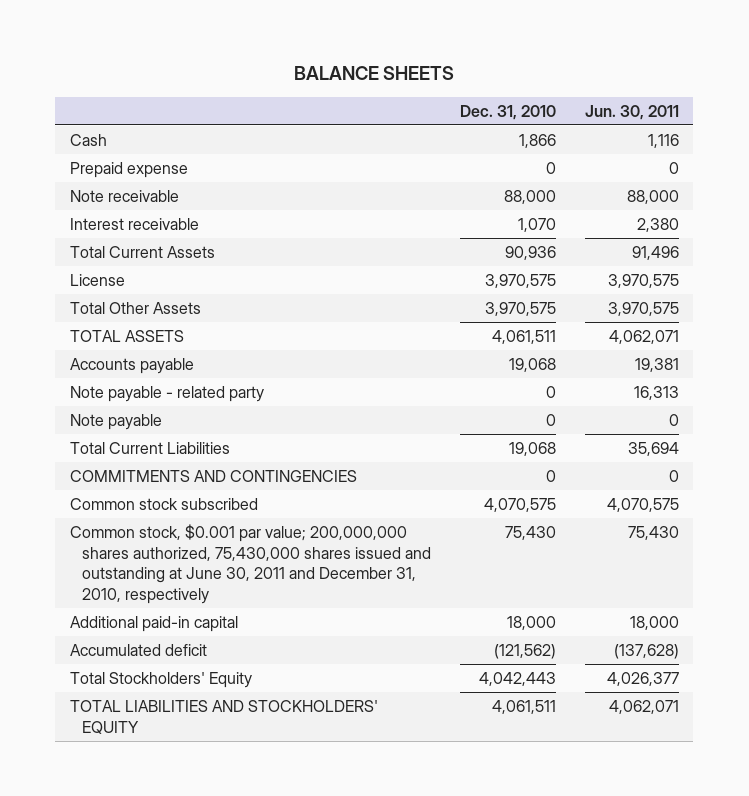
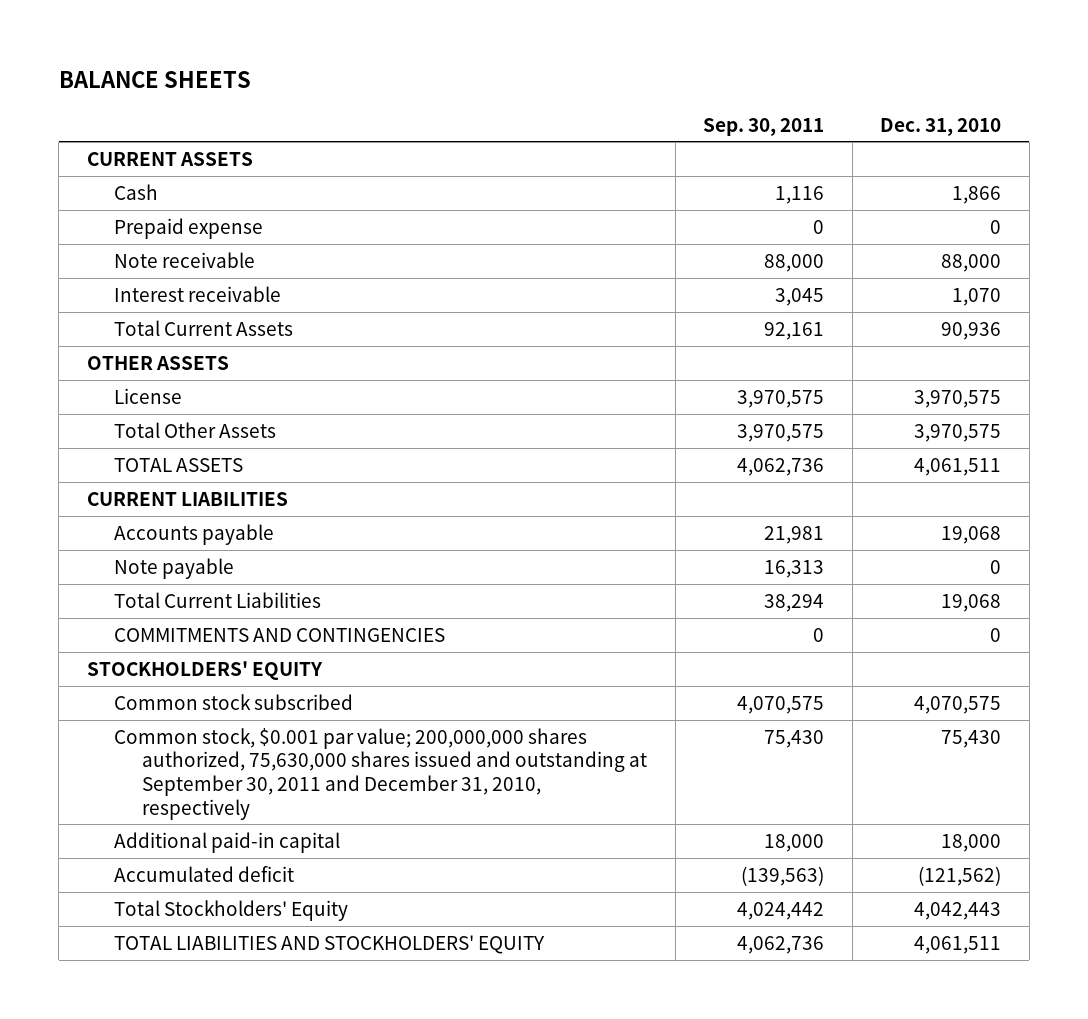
[584,104,679,120] Jun. 30, 2011 -> none
none -> [703,117,825,136] Sep. 30, 2011
none -> [86,151,253,166] CURRENT ASSETS
none -> [86,355,229,370] OTHER ASSETS
none -> [86,491,288,506] CURRENT LIABILITIES
[69,386,264,403] Note payable - related party -> none
none -> [86,660,323,680] STOCKHOLDERS' EQUITY
[69,524,431,604] Common stock, $0.001 par value; 200,000,000 shares authorized, 75,430,000 shares issued and outstanding at June 30, 2011 and December 31, 2010, respectively -> [114,727,648,820] Common stock, $0.001 par value; 200,000,000 shares authorized, 75,630,000 shares issued and outstanding at September 30, 2011 and December 31, 2010, respectively

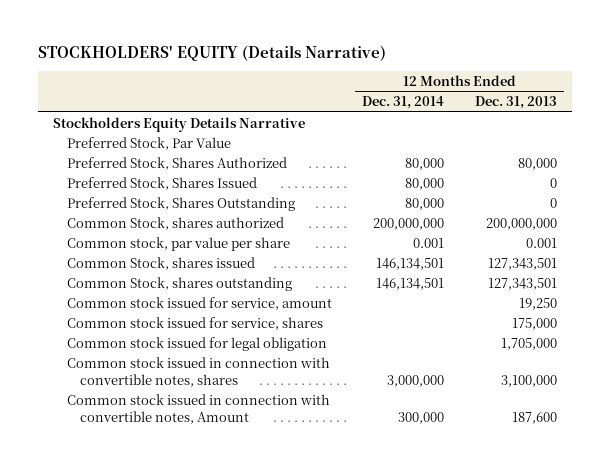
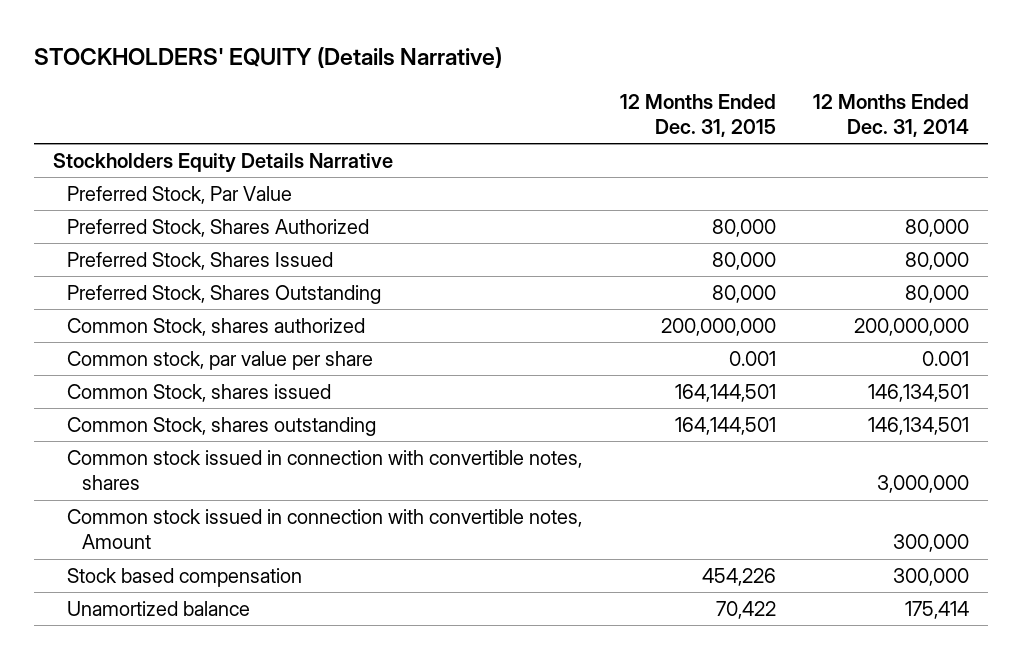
[474,96,557,110] Dec. 31, 2013 -> none
none -> [619,93,776,137] 12 Months Ended Dec. 31, 2015
[66,296,332,310] Common stock issued for service, amount -> none
[66,316,323,330] Common stock issued for service, shares -> none
[66,336,327,351] Common stock issued for legal obligation -> none
none -> [67,567,303,587] Stock based compensation
none -> [67,600,251,616] Unamortized balance

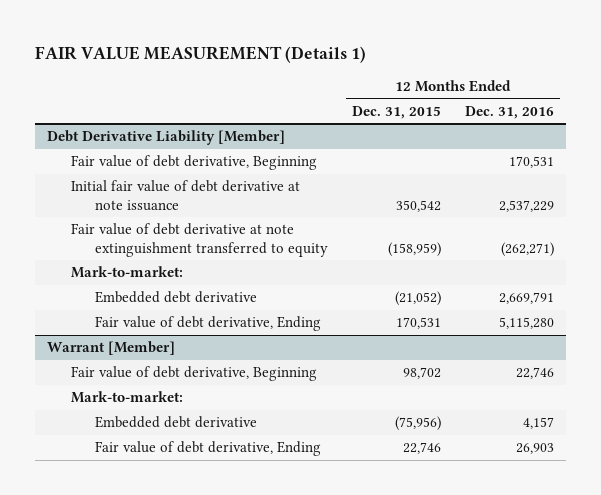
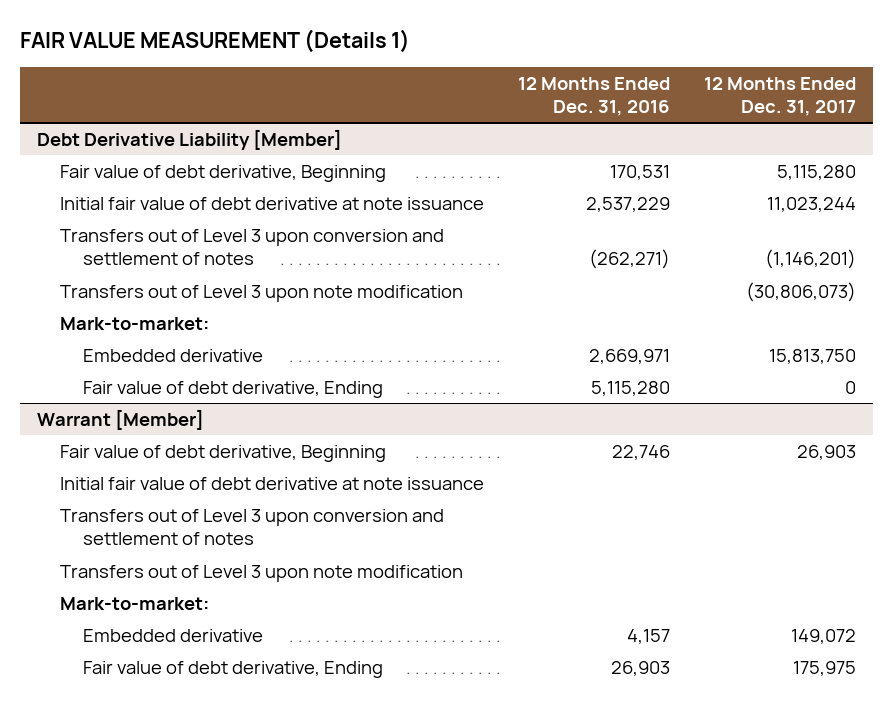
[351,105,441,119] Dec. 31, 2015 -> none
none -> [703,76,856,117] 12 Months Ended Dec. 31, 2017
[71,223,329,257] Fair value of debt derivative at note extinguishment transferred to equity -> [59,228,444,266] Transfers out of Level 3 upon conversion and settlement of notes
none -> [59,284,463,302] Transfers out of Level 3 upon note modification
[95,291,258,304] Embedded debt derivative -> [83,348,264,362] Embedded derivative
[498,292,554,305] 2,669,791 -> [588,348,670,364] 2,669,971
none -> [59,476,484,490] Initial fair value of debt derivative at note issuance
none -> [59,508,444,546] Transfers out of Level 3 upon conversion and settlement of notes
none -> [59,564,463,582] Transfers out of Level 3 upon note modification
[95,416,258,429] Embedded debt derivative -> [83,628,264,642] Embedded derivative

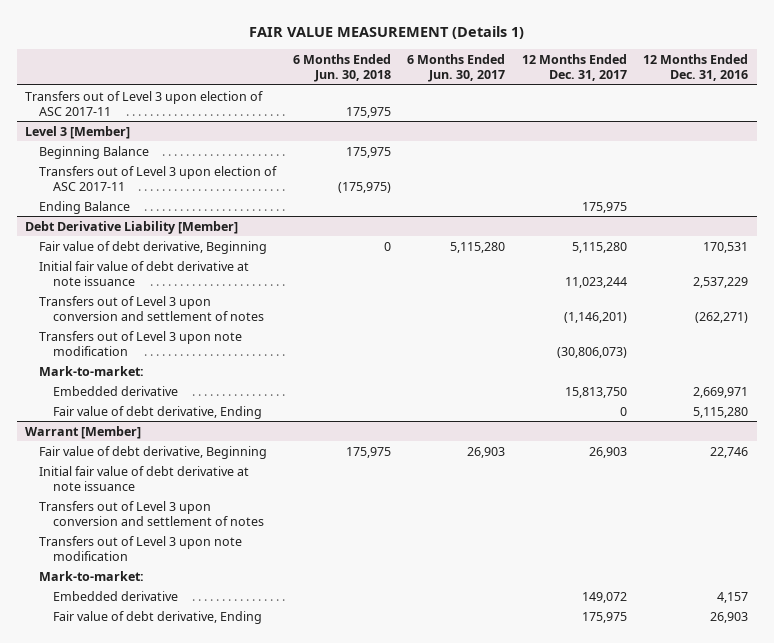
none -> [292,54,391,83] 6 Months Ended Jun. 30, 2018
none -> [407,54,506,83] 6 Months Ended Jun. 30, 2017
none -> [25,90,264,116] Transfers out of Level 3 upon election of ASC 2017-11
none -> [25,125,131,139] Level 3 [Member]
none -> [39,145,150,159] Beginning Balance
none -> [39,165,278,191] Transfers out of Level 3 upon election of ASC 2017-11
none -> [39,200,131,214] Ending Balance

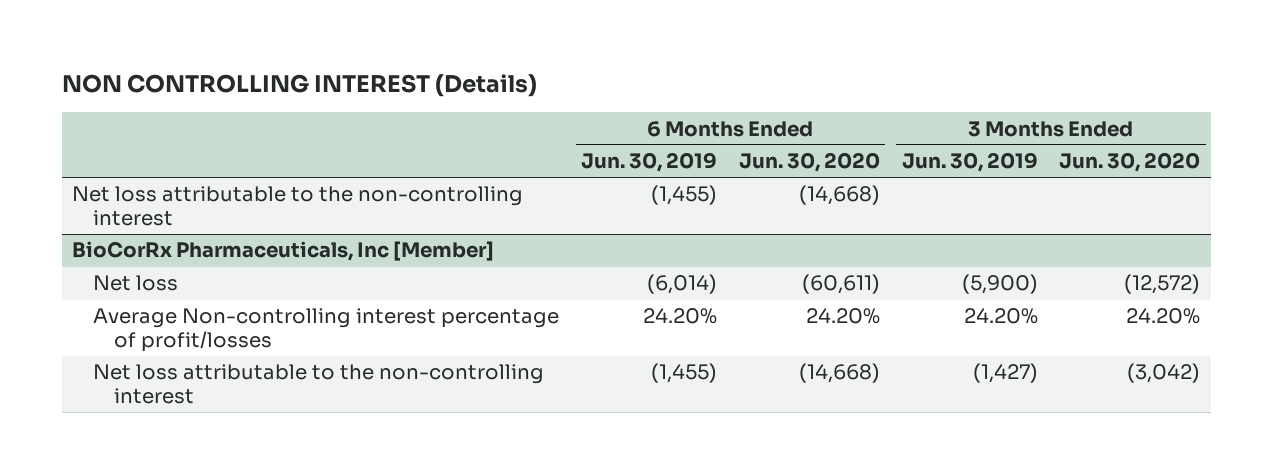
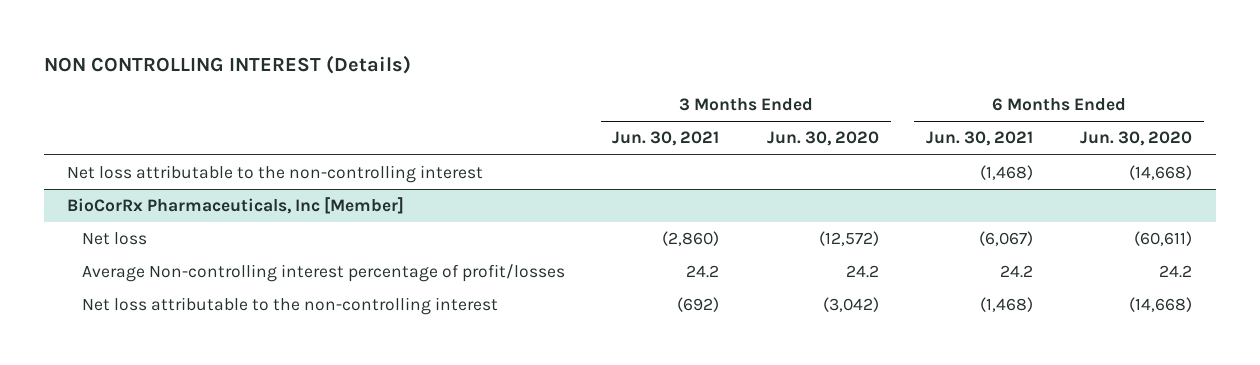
[580,152,717,173] Jun. 30, 2019 -> none
[901,152,1038,173] Jun. 30, 2019 -> none
none -> [612,131,720,147] Jun. 30, 2021
none -> [926,131,1034,147] Jun. 30, 2021
[805,308,880,325] 24.20% -> [1159,265,1193,279] 24.2
[1126,308,1201,325] 24.20% -> [845,265,879,279] 24.2

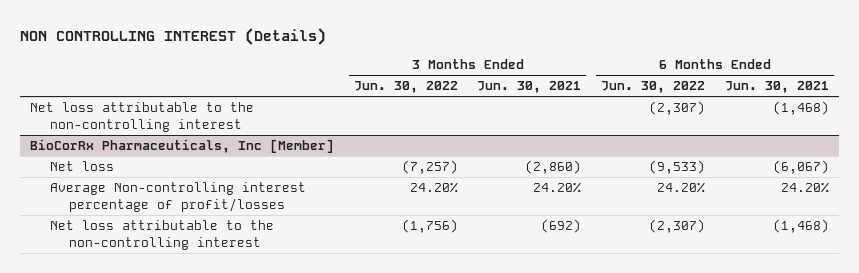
[766,131,879,147] Jun. 30, 2020 -> none
[1080,131,1193,147] Jun. 30, 2020 -> none
none -> [353,81,458,94] Jun. 30, 2022
none -> [601,81,706,94] Jun. 30, 2022
[686,265,720,279] 24.2 -> [533,182,582,194] 24.20%
[1000,265,1034,279] 24.2 -> [780,182,829,194] 24.20%

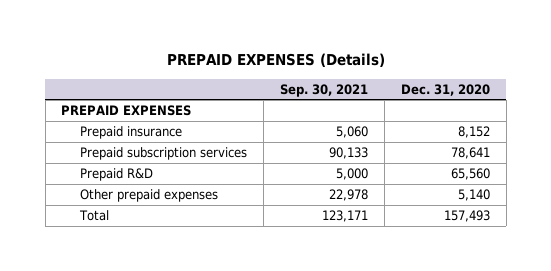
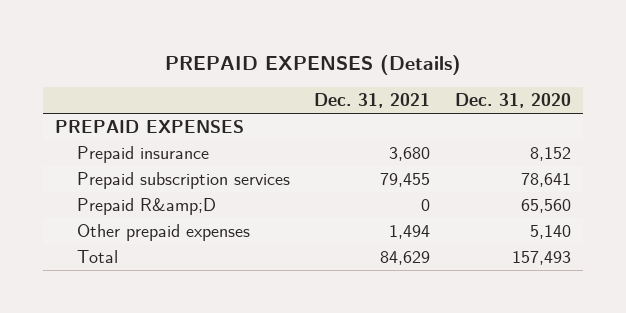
[280,83,369,97] Sep. 30, 2021 -> none
none -> [314,93,431,109] Dec. 31, 2021
[80,168,154,182] Prepaid R&D -> [76,198,216,216] Prepaid R&amp;D

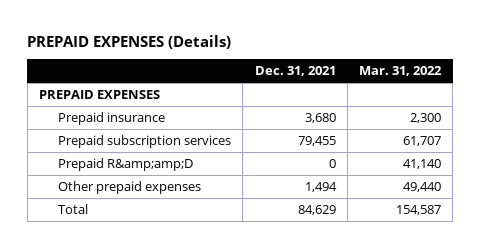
[454,93,571,109] Dec. 31, 2020 -> none
none -> [359,66,443,77] Mar. 31, 2022
[76,198,216,216] Prepaid R&amp;D -> [58,158,194,172] Prepaid R&amp;amp;D

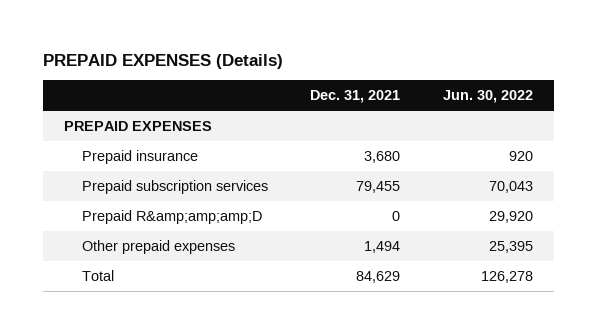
[359,66,443,77] Mar. 31, 2022 -> none
none -> [442,90,533,104] Jun. 30, 2022
[58,158,194,172] Prepaid R&amp;amp;D -> [81,210,262,225] Prepaid R&amp;amp;amp;D

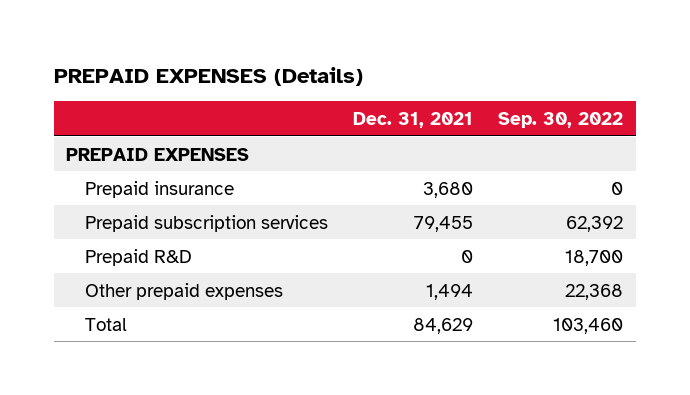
[442,90,533,104] Jun. 30, 2022 -> none
none -> [498,111,624,128] Sep. 30, 2022
[81,210,262,225] Prepaid R&amp;amp;amp;D -> [85,248,193,266] Prepaid R&D

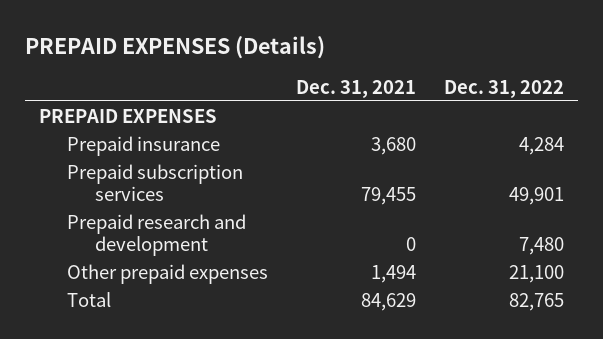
[498,111,624,128] Sep. 30, 2022 -> none
none -> [443,79,564,98] Dec. 31, 2022
[85,248,193,266] Prepaid R&D -> none
none -> [67,213,247,256] Prepaid research and development

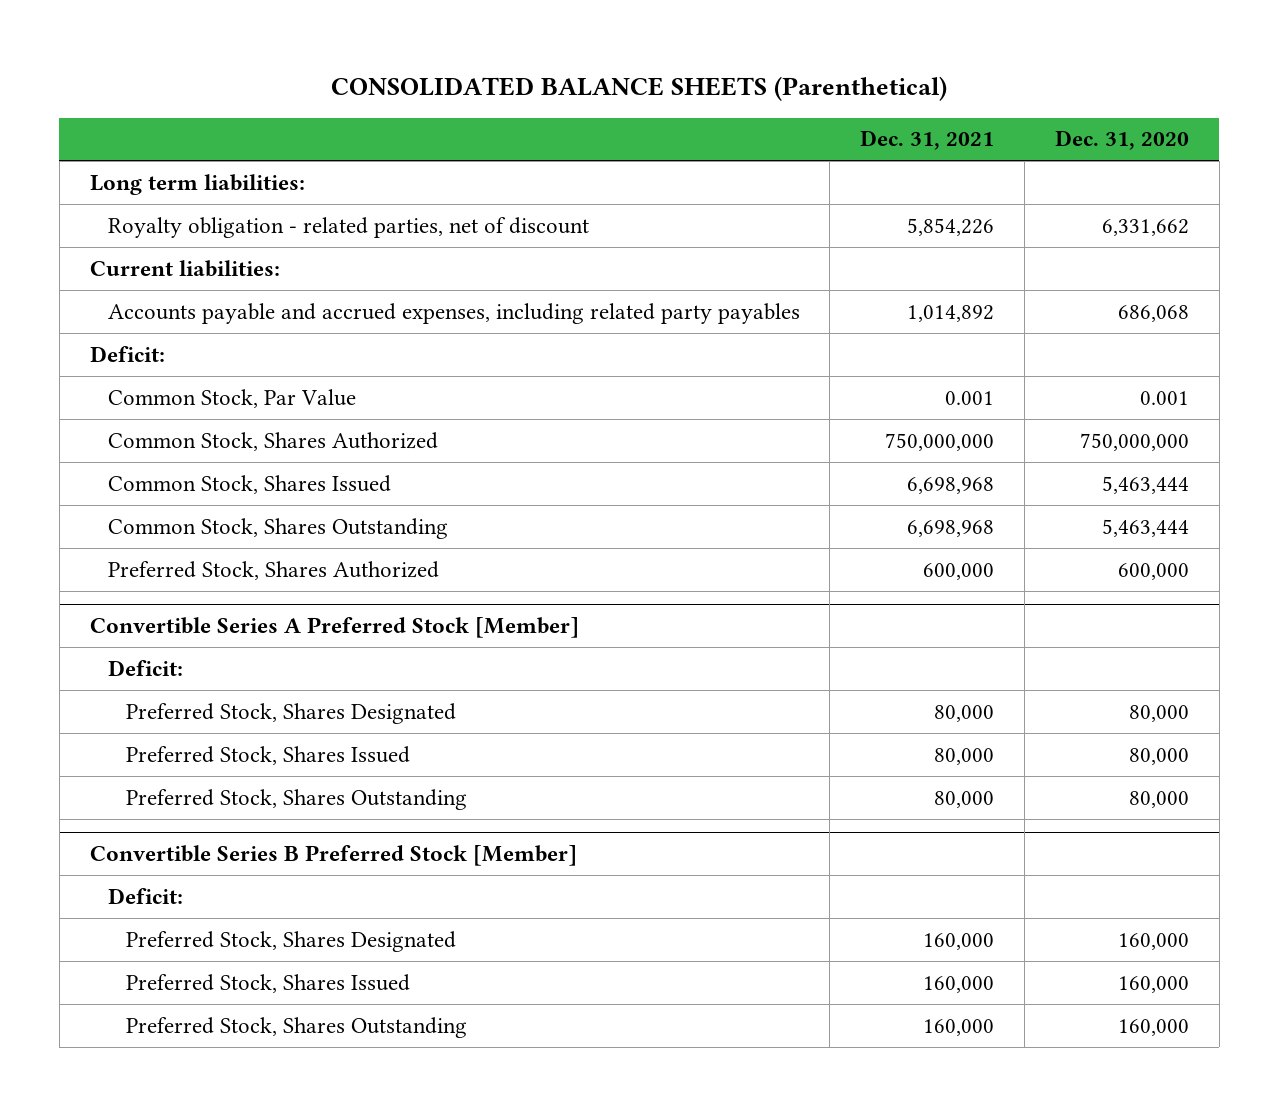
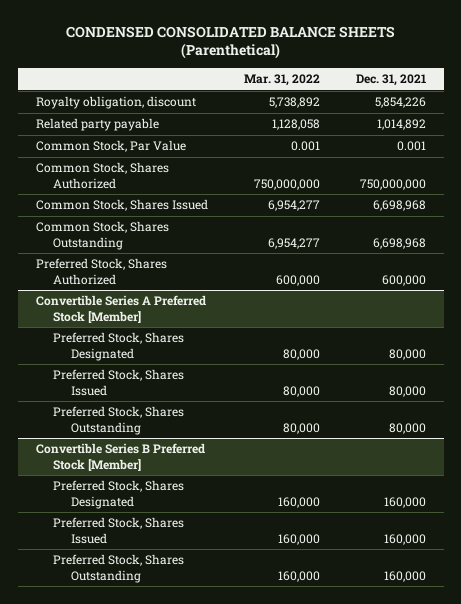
[331,75,948,101] CONSOLIDATED BALANCE SHEETS (Parenthetical) -> [65,25,395,60] CONDENSED CONSOLIDATED BALANCE SHEETS (Parenthetical)
[1054,130,1189,151] Dec. 31, 2020 -> none
none -> [243,74,320,87] Mar. 31, 2022
[89,173,305,195] Long term liabilities: -> none
[89,259,280,277] Current liabilities: -> none
[89,345,165,362] Deficit: -> none
[107,216,589,238] Royalty obligation - related parties, net of discount -> [35,96,196,110] Royalty obligation, discount
[107,302,800,324] Accounts payable and accrued expenses, including related party payables -> [35,118,159,132] Related party payable
[107,659,183,676] Deficit: -> none
[107,887,183,904] Deficit: -> none

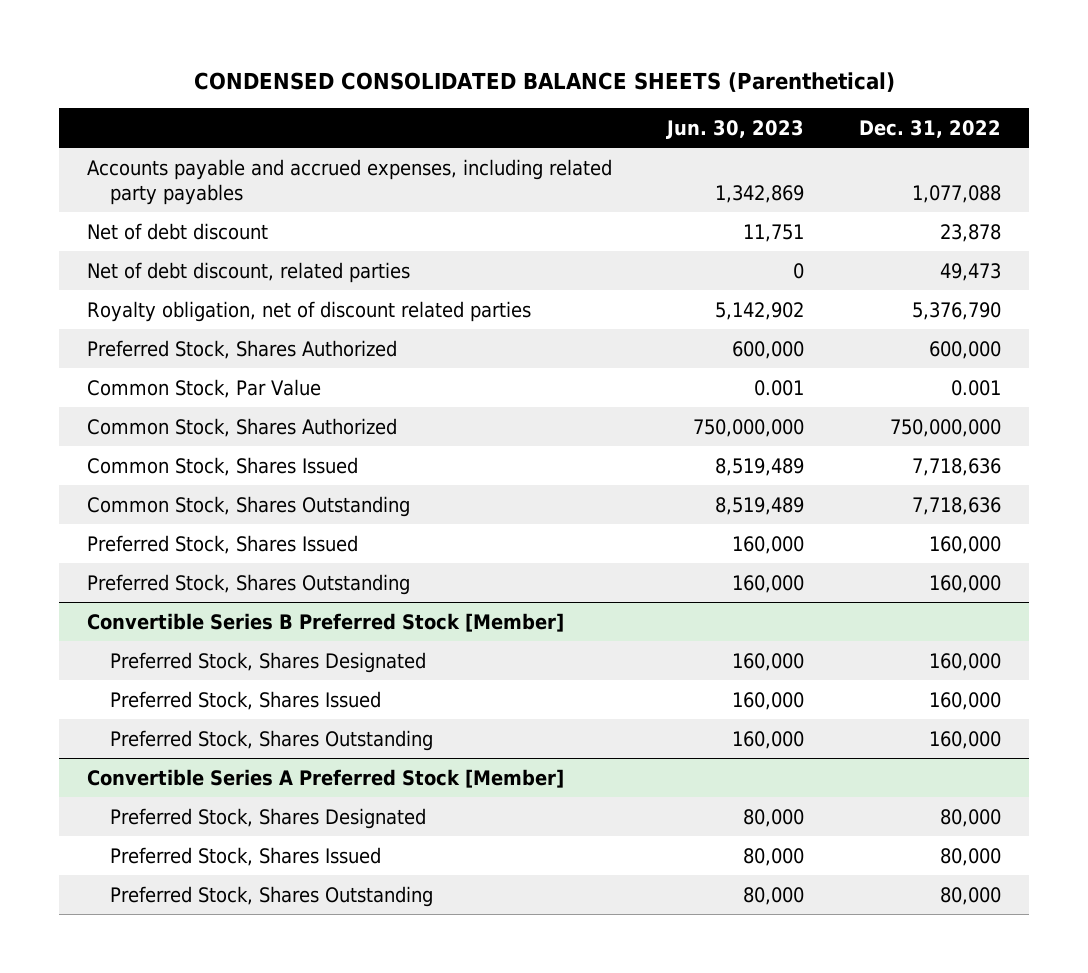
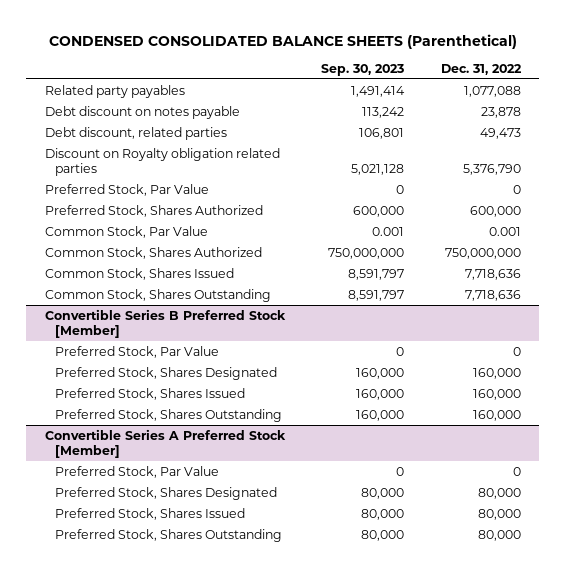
[665,119,804,139] Jun. 30, 2023 -> none
none -> [321,63,405,76] Sep. 30, 2023
[86,158,612,205] Accounts payable and accrued expenses, including related party payables -> [44,84,185,98] Related party payables
[86,222,268,240] Net of debt discount -> [44,105,240,119] Debt discount on notes payable
[86,261,410,283] Net of debt discount, related parties -> [44,126,227,140] Debt discount, related parties
[86,300,531,322] Royalty obligation, net of discount related parties -> [44,147,280,176] Discount on Royalty obligation related parties
none -> [44,183,209,196] Preferred Stock, Par Value
[86,534,358,554] Preferred Stock, Shares Issued -> none
[86,573,410,595] Preferred Stock, Shares Outstanding -> none
none -> [55,345,220,358] Preferred Stock, Par Value
none -> [55,465,220,478] Preferred Stock, Par Value

